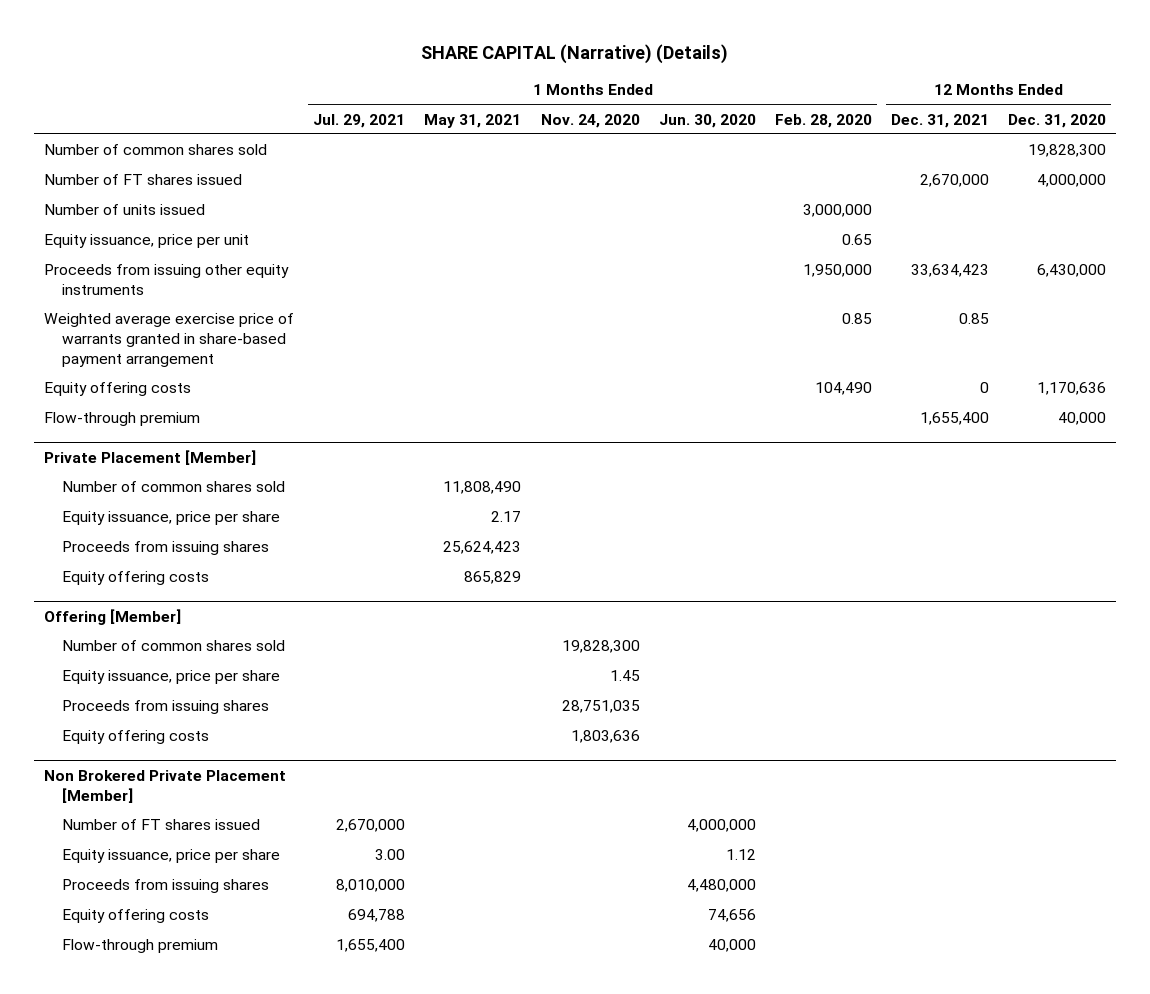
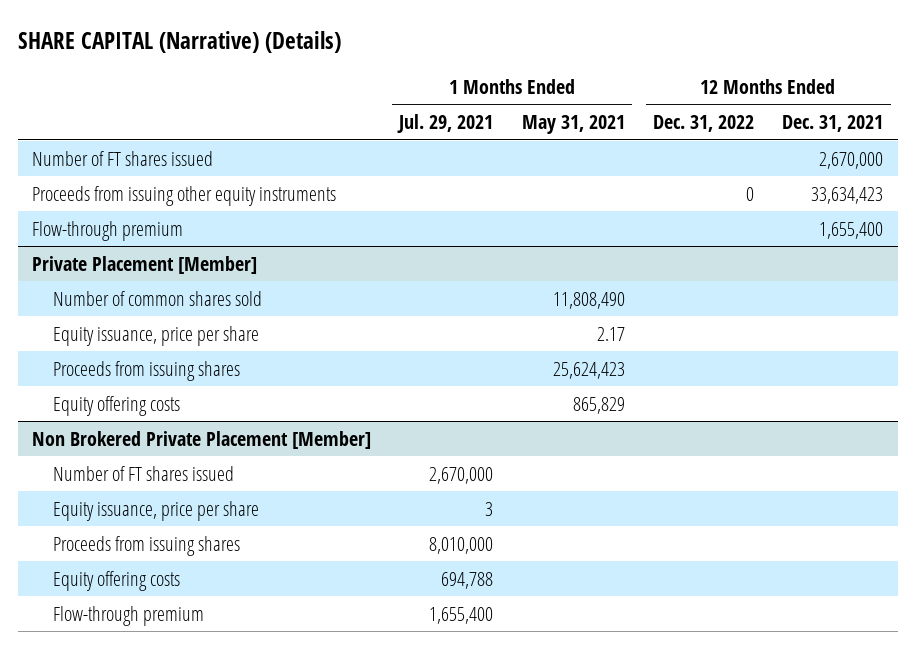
[540,113,640,128] Nov. 24, 2020 -> none
[658,113,756,128] Jun. 30, 2020 -> none
[775,113,873,128] Feb. 28, 2020 -> none
[1008,113,1107,128] Dec. 31, 2020 -> none
none -> [653,115,755,133] Dec. 31, 2022
[43,144,267,156] Number of common shares sold -> none
[43,204,205,216] Number of units issued -> none
[43,234,249,249] Equity issuance, price per unit -> none
[43,313,294,367] Weighted average exercise price of warrants granted in share-based payment arrangement -> none
[43,382,191,397] Equity offering costs -> none
[43,609,181,626] Offering [Member] -> none
[62,640,286,652] Number of common shares sold -> none
[62,670,281,685] Equity issuance, price per share -> none
[62,700,270,715] Proceeds from issuing shares -> none
[62,730,210,745] Equity offering costs -> none
[375,849,406,861] 3.00 -> [485,501,494,516] 3

